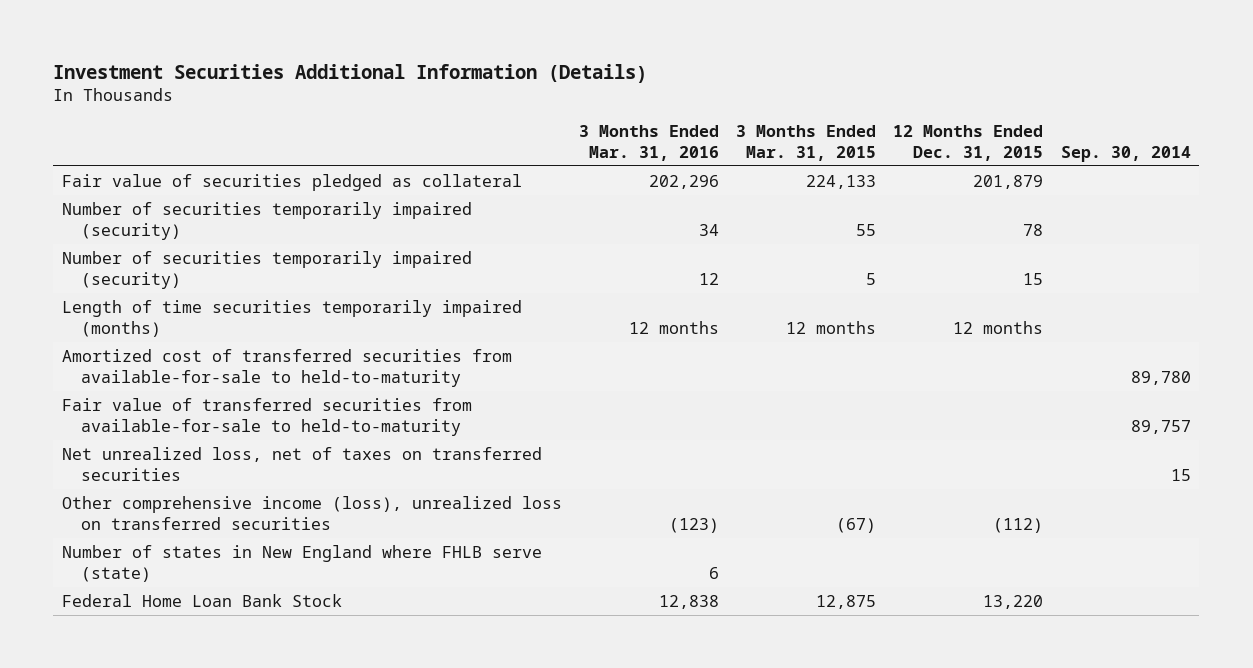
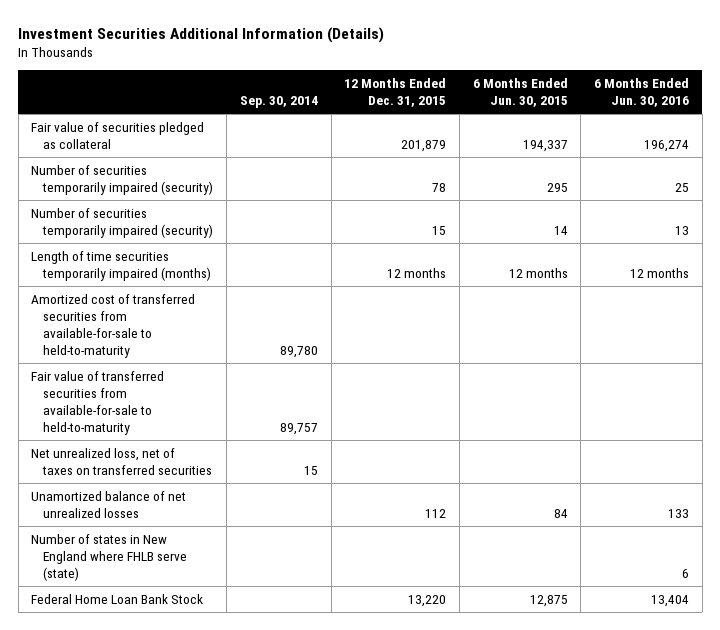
[579,125,720,161] 3 Months Ended Mar. 31, 2016 -> none
[736,125,877,161] 3 Months Ended Mar. 31, 2015 -> none
none -> [472,77,568,108] 6 Months Ended Jun. 30, 2015
none -> [594,77,690,108] 6 Months Ended Jun. 30, 2016
[61,496,562,530] Other comprehensive income (loss), unrealized loss on transferred securities -> none
none -> [31,490,187,518] Unamortized balance of net unrealized losses

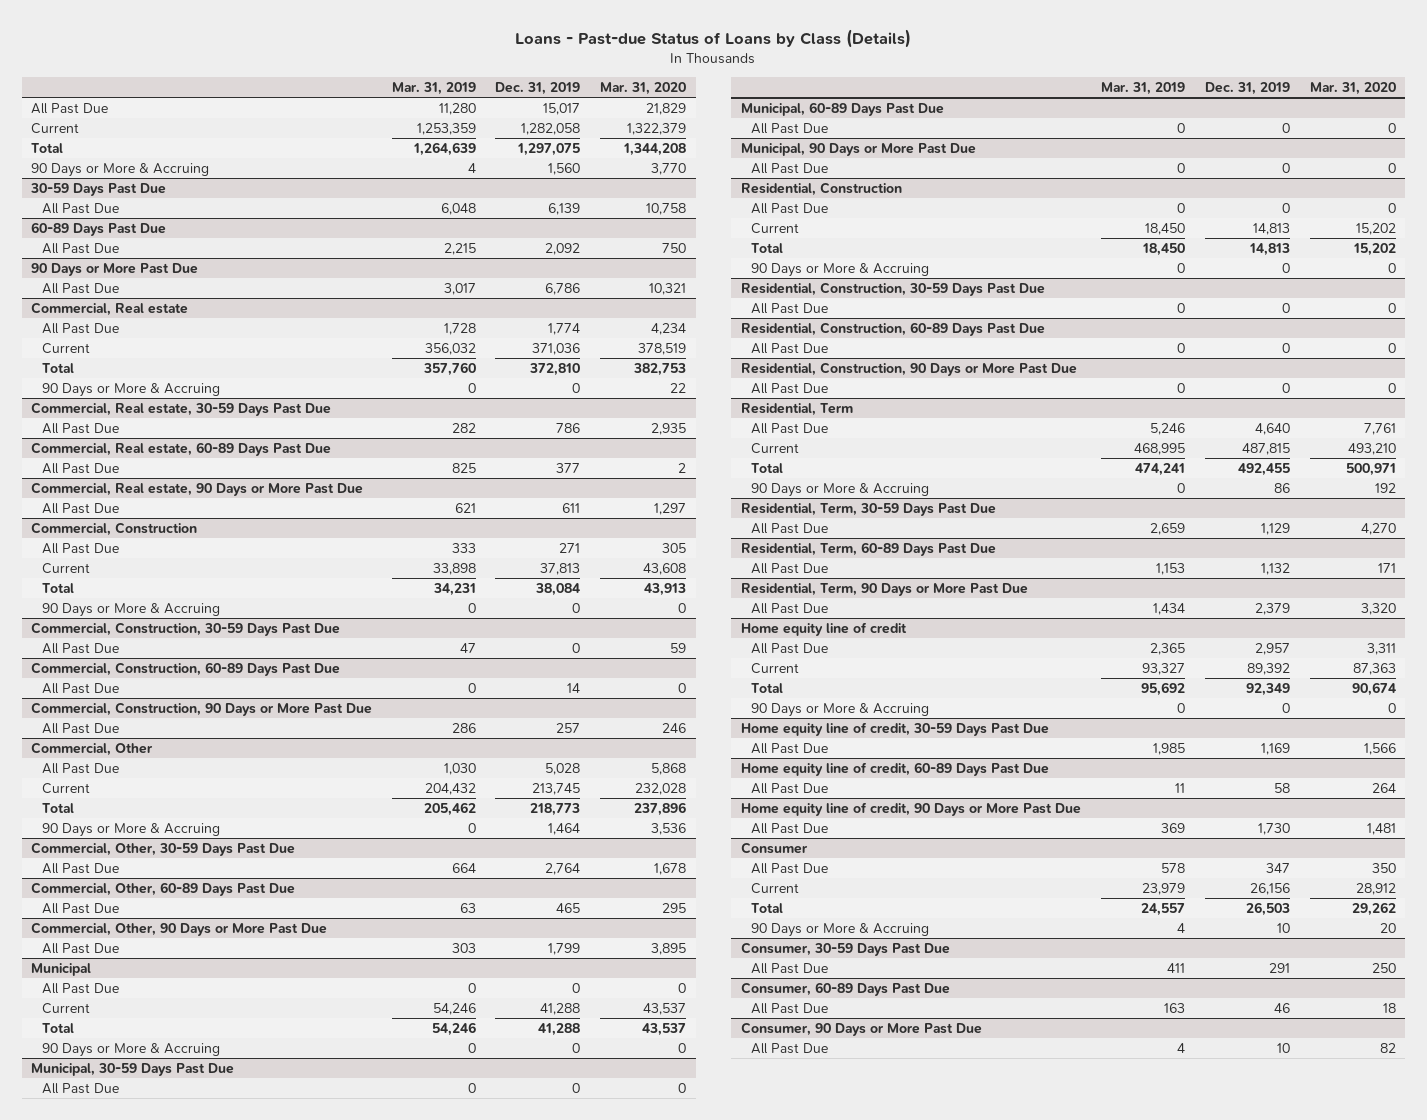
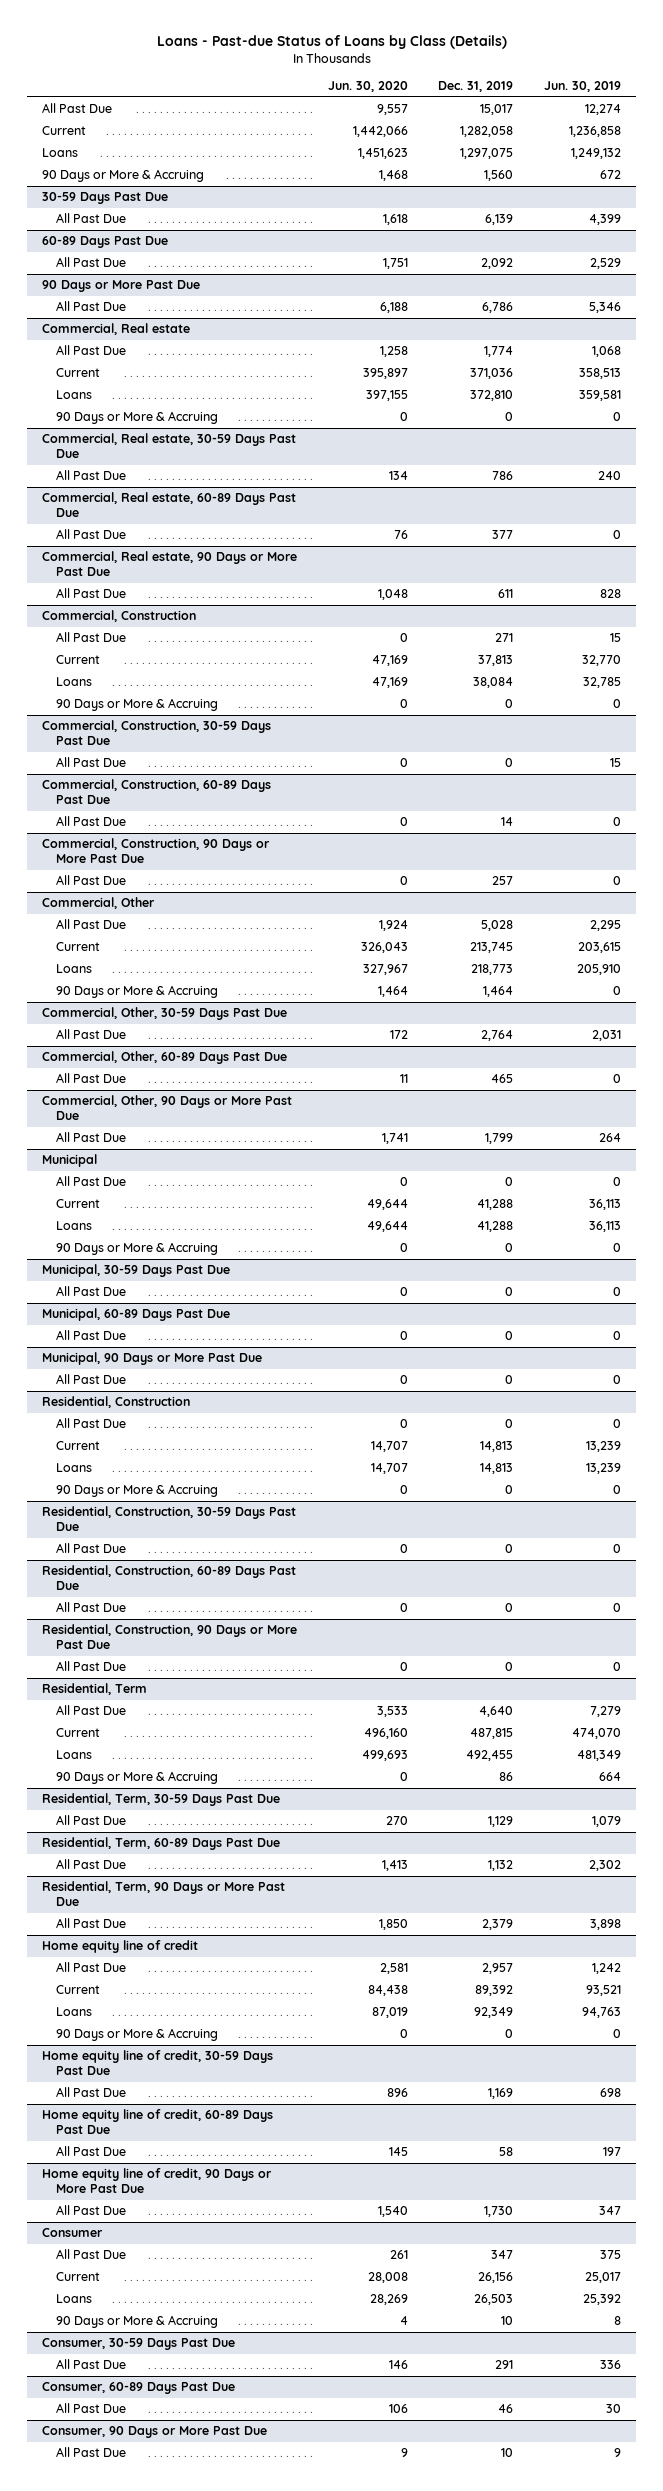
[391,81,476,95] Mar. 31, 2019 -> none
[599,81,686,95] Mar. 31, 2020 -> none
none -> [327,81,408,93] Jun. 30, 2020
none -> [543,81,621,93] Jun. 30, 2019
[31,142,64,153] Total -> [42,148,79,158] Loans
[41,362,74,373] Total -> [55,390,92,400] Loans
[41,582,74,593] Total -> [55,677,92,687] Loans
[41,802,74,813] Total -> [55,964,92,974] Loans
[41,1022,74,1033] Total -> [55,1221,92,1231] Loans
[751,242,784,253] Total -> [55,1463,92,1473] Loans
[751,462,784,473] Total -> [55,1750,92,1760] Loans
[751,682,784,693] Total -> [55,2007,92,2017] Loans
[751,902,784,913] Total -> [55,2294,92,2304] Loans

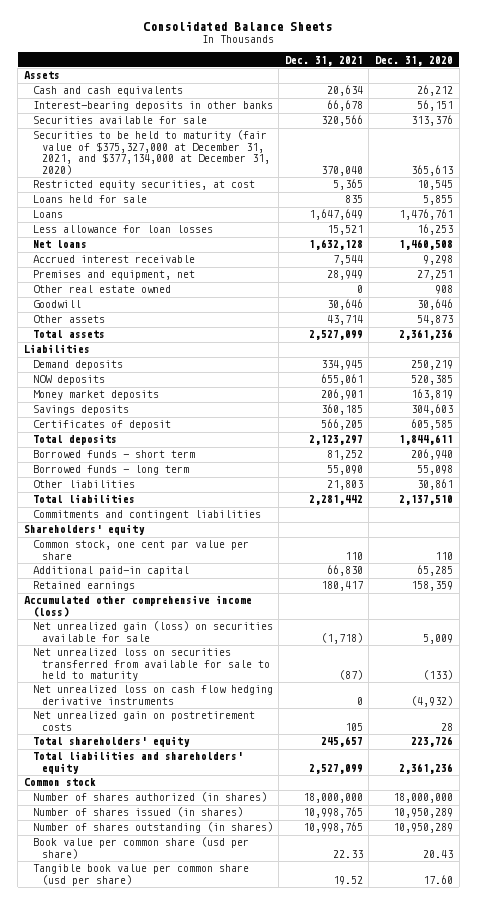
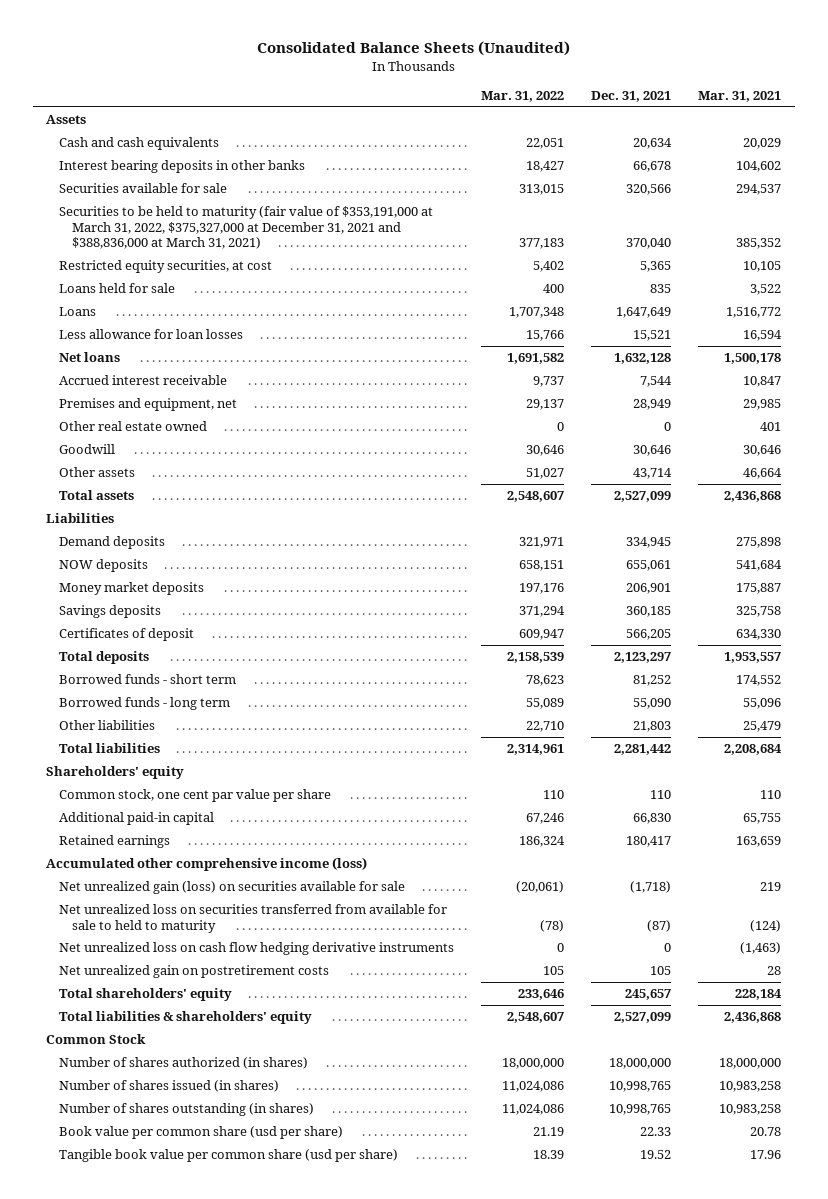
[143,21,333,32] Consolidated Balance Sheets -> [256,40,570,56] Consolidated Balance Sheets (Unaudited)
[375,55,454,66] Dec. 31, 2020 -> none
none -> [481,90,565,102] Mar. 31, 2022
none -> [698,90,782,102] Mar. 31, 2021
[32,101,273,112] Interest-bearing deposits in other banks -> [58,160,305,174] Interest bearing deposits in other banks
[32,130,270,175] Securities to be held to maturity (fair value of $375,327,000 at December 31, 2021, and $377,134,000 at December 31, 2020) -> [58,206,433,250] Securities to be held to maturity (fair value of $353,191,000 at March 31, 2022, $375,327,000 at December 31, 2021 and $388,836,000 at March 31, 2021)
[32,510,261,521] Commitments and contingent liabilities -> none
[32,751,243,774] Total liabilities and shareholders' equity -> [58,1011,312,1025] Total liabilities & shareholders' equity
[23,778,96,787] Common stock -> [46,1034,147,1045] Common Stock

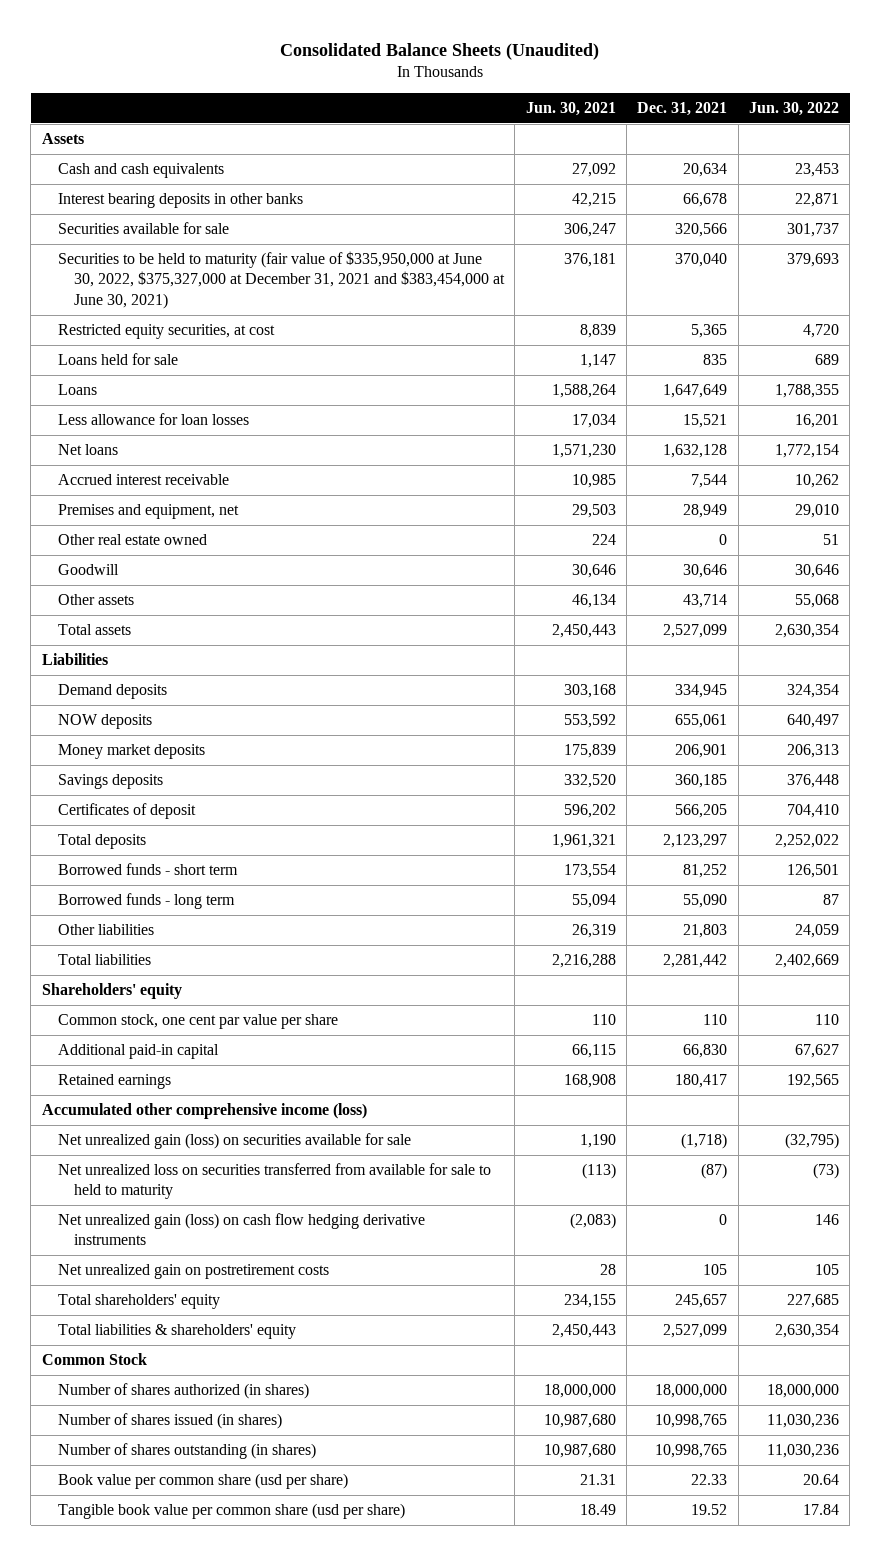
[481,90,565,102] Mar. 31, 2022 -> none
[698,90,782,102] Mar. 31, 2021 -> none
none -> [525,101,616,116] Jun. 30, 2021
none -> [748,101,839,116] Jun. 30, 2022
[58,206,433,250] Securities to be held to maturity (fair value of $353,191,000 at March 31, 2022, $375,327,000 at December 31, 2021 and $388,836,000 at March 31, 2021) -> [57,251,505,309] Securities to be held to maturity (fair value of $335,950,000 at June 30, 2022, $375,327,000 at December 31, 2021 and $383,454,000 at June 30, 2021)
[58,942,454,956] Net unrealized loss on cash flow hedging derivative instruments -> [57,1213,425,1246] Net unrealized gain (loss) on cash flow hedging derivative instruments

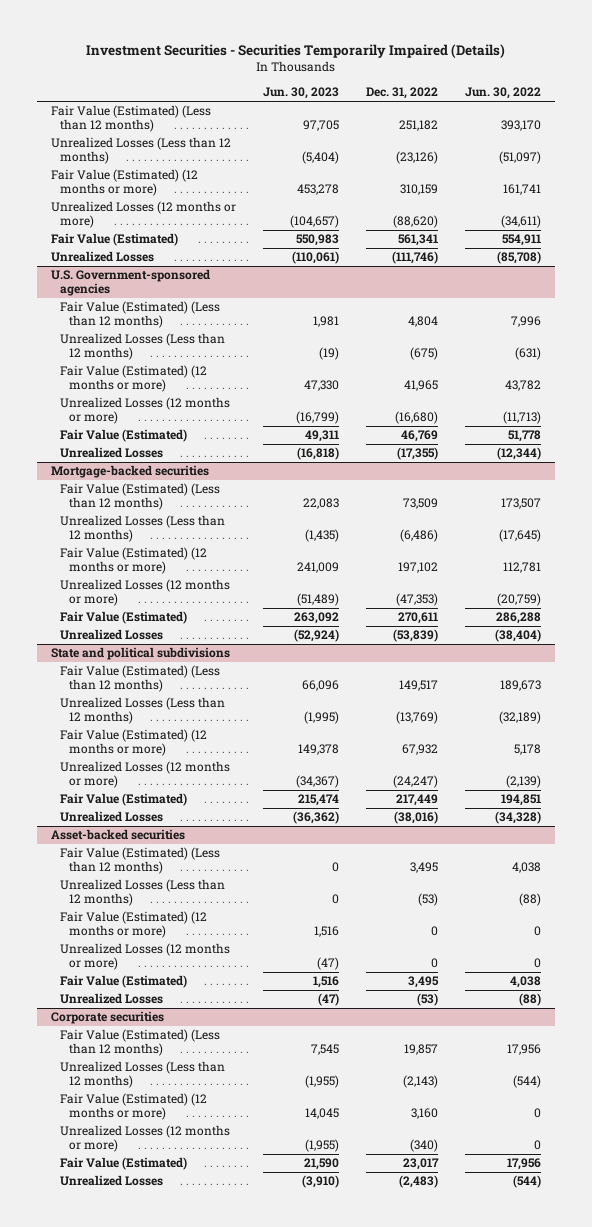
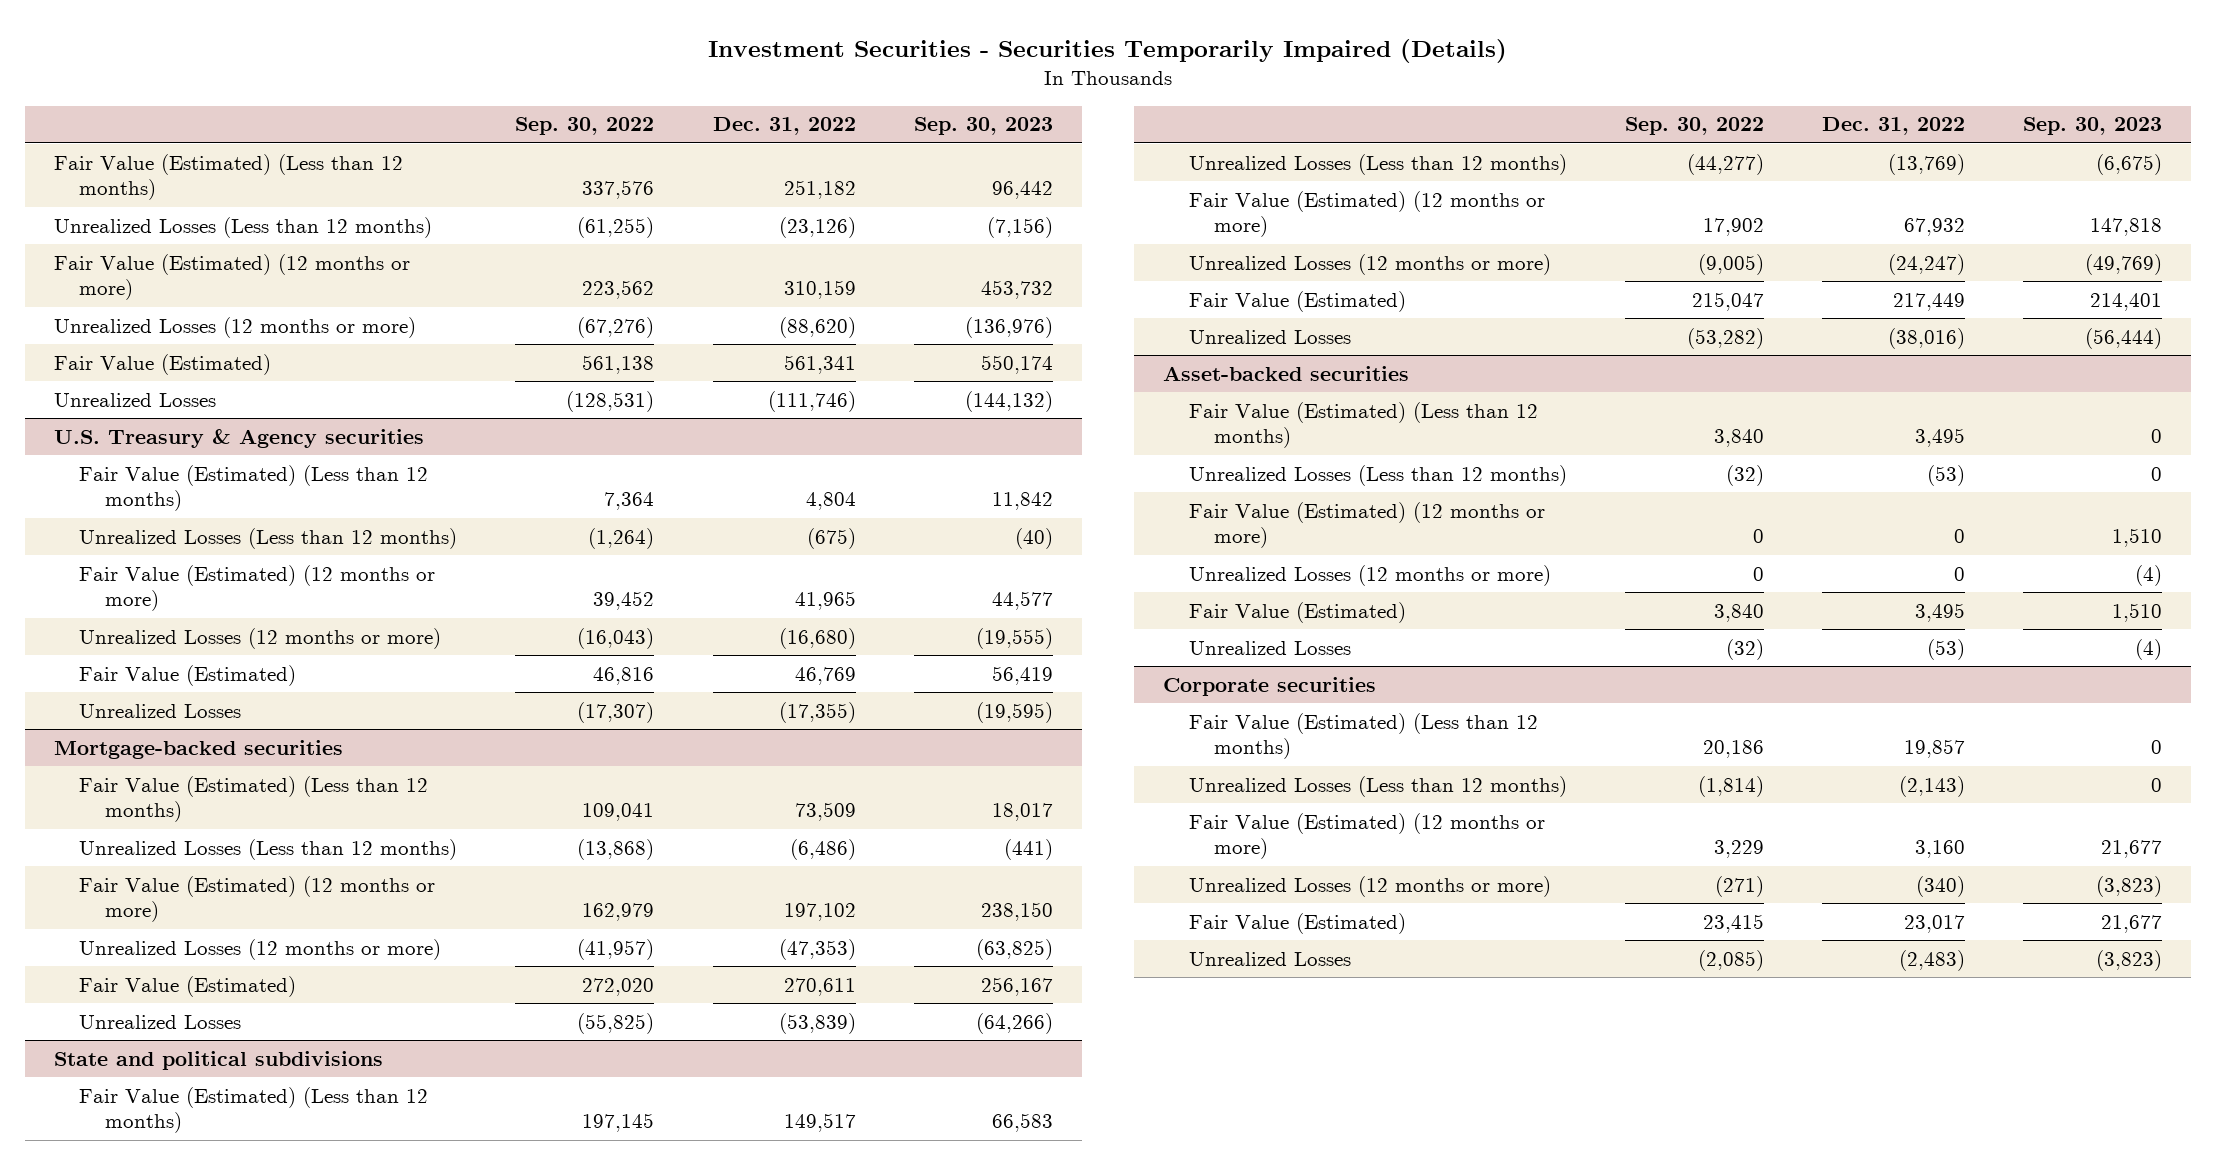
[262,87,339,100] Jun. 30, 2023 -> none
[465,87,542,100] Jun. 30, 2022 -> none
none -> [515,117,655,136] Sep. 30, 2022
none -> [913,117,1053,136] Sep. 30, 2023
[50,269,210,297] U.S. Government-sponsored agencies -> [53,428,424,448] U.S. Treasury & Agency securities

